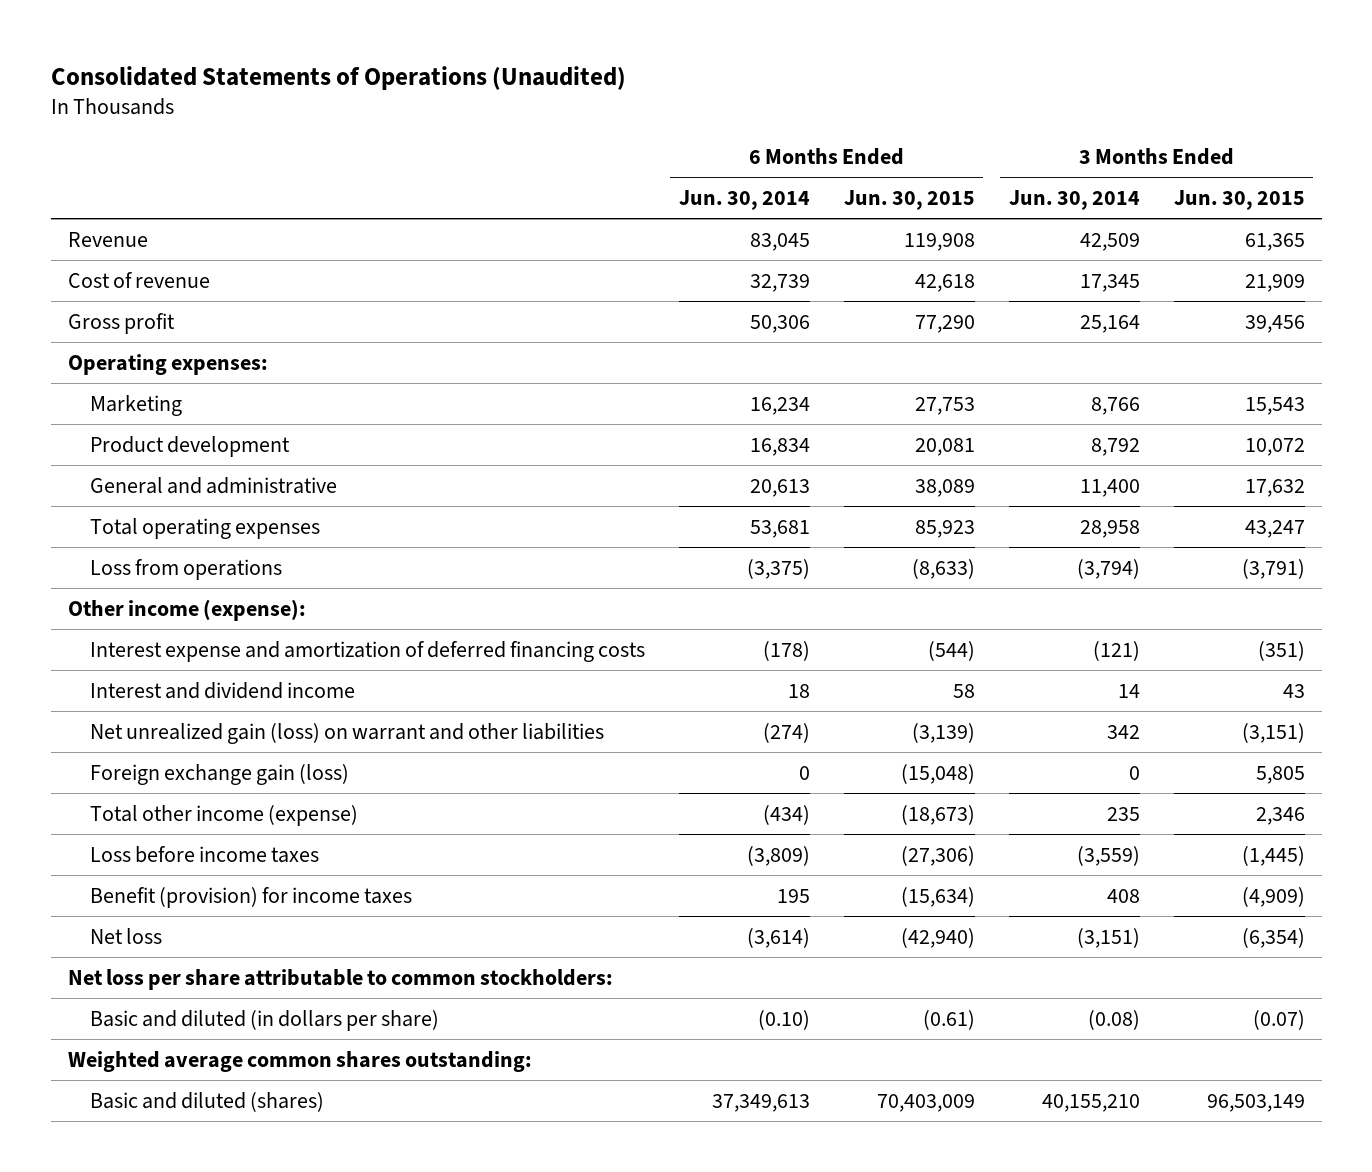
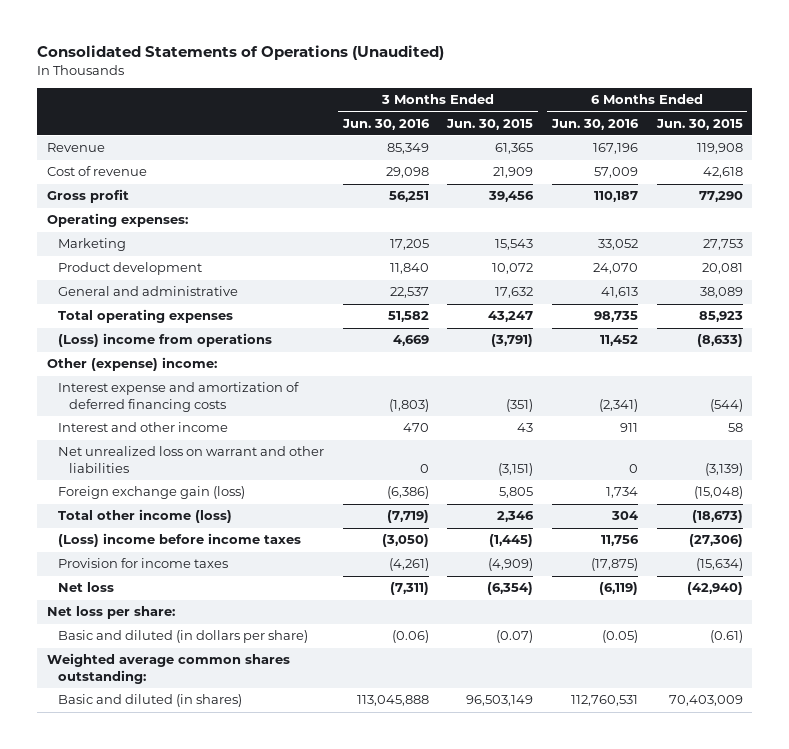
[678,190,810,211] Jun. 30, 2014 -> none
[1008,190,1140,211] Jun. 30, 2014 -> none
none -> [341,118,430,130] Jun. 30, 2016
none -> [550,118,639,130] Jun. 30, 2016
[90,558,283,580] Loss from operations -> [57,333,272,348] (Loss) income from operations
[67,598,306,621] Other income (expense): -> [46,357,217,372] Other (expense) income:
[90,681,356,699] Interest and dividend income -> [57,422,228,433] Interest and other income
[90,722,605,744] Net unrealized gain (loss) on warrant and other liabilities -> [57,446,324,473] Net unrealized loss on warrant and other liabilities
[90,804,359,826] Total other income (expense) -> [57,509,232,524] Total other income (loss)
[90,845,320,863] Loss before income taxes -> [57,533,301,548] (Loss) income before income taxes
[90,886,413,908] Benefit (provision) for income taxes -> [57,558,228,569] Provision for income taxes
[67,968,613,990] Net loss per share attributable to common stockholders: -> [46,606,175,620] Net loss per share:
[90,1091,325,1112] Basic and diluted (shares) -> [57,694,242,708] Basic and diluted (in shares)

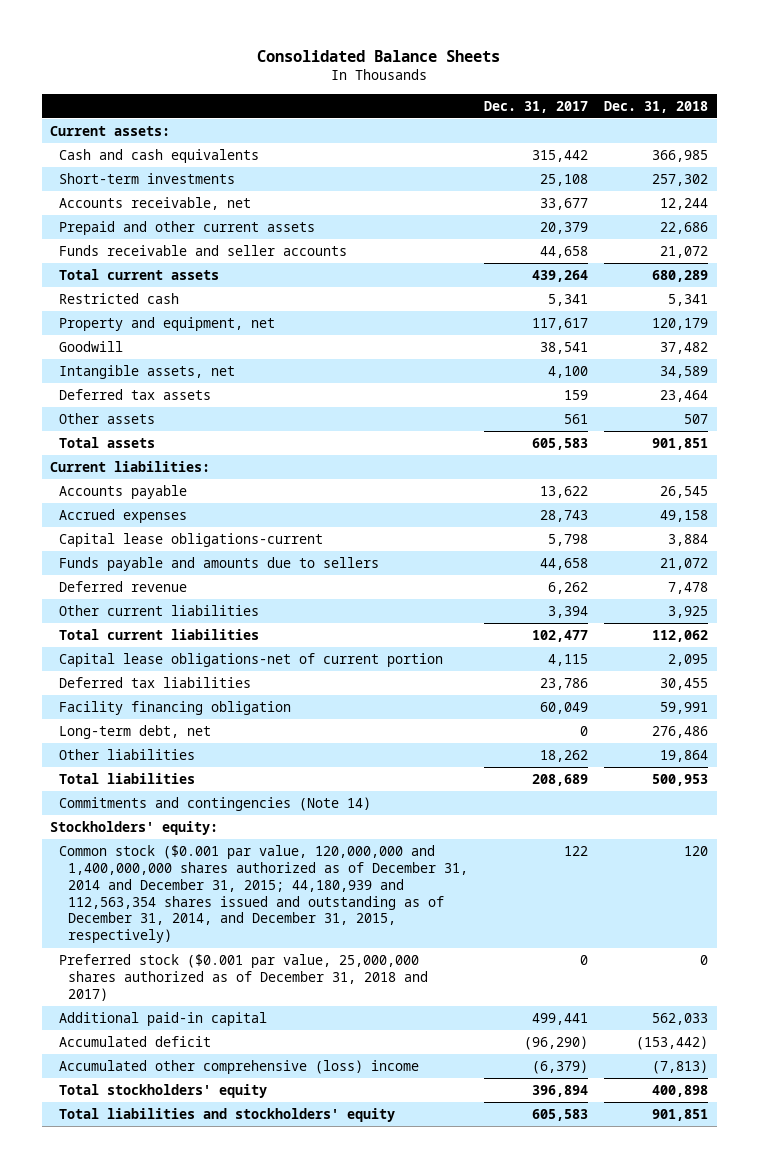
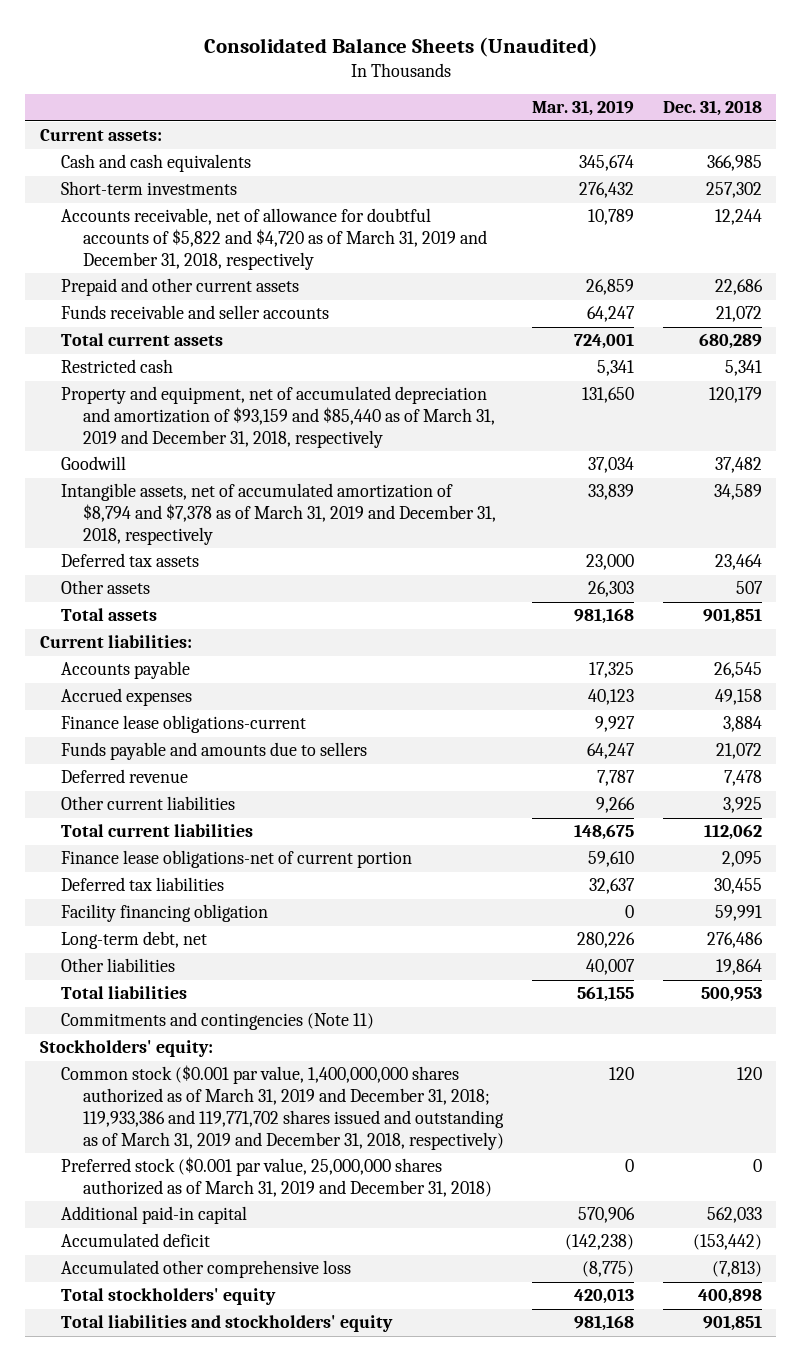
[257,50,501,63] Consolidated Balance Sheets -> [203,36,598,57] Consolidated Balance Sheets (Unaudited)
[484,100,589,113] Dec. 31, 2017 -> none
none -> [532,100,635,117] Mar. 31, 2019
[58,196,251,210] Accounts receivable, net -> [61,208,487,271] Accounts receivable, net of allowance for doubtful accounts of $5,822 and $4,720 as of March 31, 2019 and December 31, 2018, respectively
[58,316,275,331] Property and equipment, net -> [61,386,495,449] Property and equipment, net of accumulated depreciation and amortization of $93,159 and $85,440 as of March 31, 2019 and December 31, 2018, respectively
[58,364,235,379] Intangible assets, net -> [61,483,496,546] Intangible assets, net of accumulated amortization of $8,794 and $7,378 as of March 31, 2019 and December 31, 2018, respectively
[58,532,323,547] Capital lease obligations-current -> [61,715,307,734] Finance lease obligations-current
[58,652,443,667] Capital lease obligations-net of current portion -> [61,850,413,869] Finance lease obligations-net of current portion
[58,796,371,811] Commitments and contingencies (Note 14) -> [61,1012,375,1031] Commitments and contingencies (Note 11)
[58,844,469,944] Common stock ($0.001 par value, 120,000,000 and 1,400,000,000 shares authorized as of December 31, 2014 and December 31, 2015; 44,180,939 and 112,563,354 shares issued and outstanding as of December 31, 2014, and December 31, 2015, respectively) -> [61,1065,504,1151] Common stock ($0.001 par value, 1,400,000,000 shares authorized as of March 31, 2019 and December 31, 2018; 119,933,386 and 119,771,702 shares issued and outstanding as of March 31, 2019 and December 31, 2018, respectively)
[58,953,429,1001] Preferred stock ($0.001 par value, 25,000,000 shares authorized as of December 31, 2018 and 2017) -> [61,1157,492,1198] Preferred stock ($0.001 par value, 25,000,000 shares authorized as of March 31, 2019 and December 31, 2018)
[58,1059,419,1074] Accumulated other comprehensive (loss) income -> [61,1260,352,1279] Accumulated other comprehensive loss

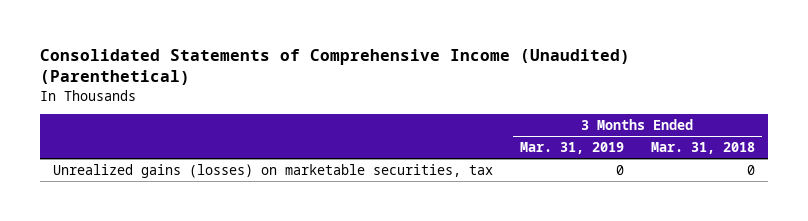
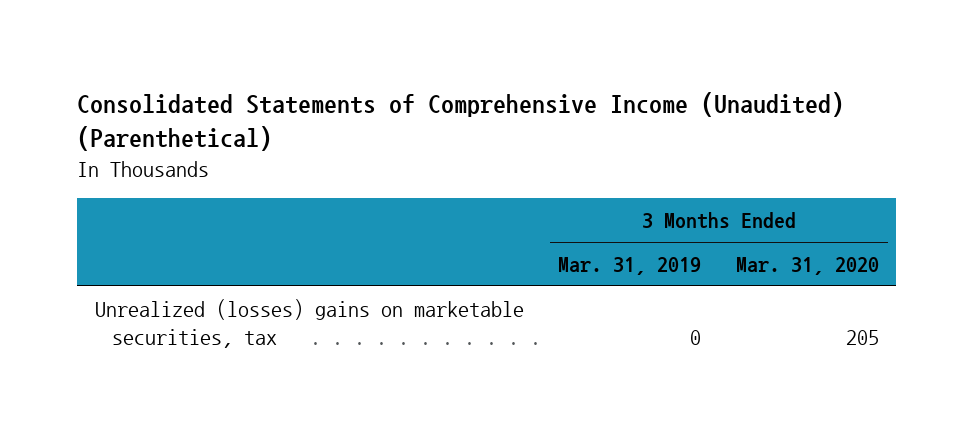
[650,142,755,155] Mar. 31, 2018 -> none
none -> [735,256,879,275] Mar. 31, 2020
[53,163,494,178] Unrealized gains (losses) on marketable securities, tax -> [94,298,524,348] Unrealized (losses) gains on marketable securities, tax

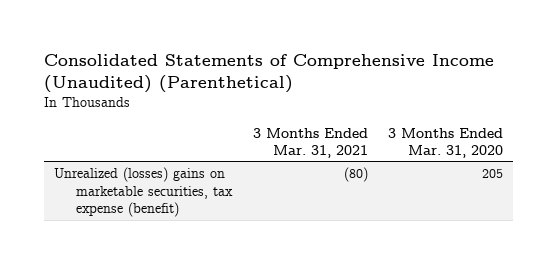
[558,256,702,275] Mar. 31, 2019 -> none
none -> [252,127,368,159] 3 Months Ended Mar. 31, 2021
[94,298,524,348] Unrealized (losses) gains on marketable securities, tax -> [54,167,234,218] Unrealized (losses) gains on marketable securities, tax expense (benefit)

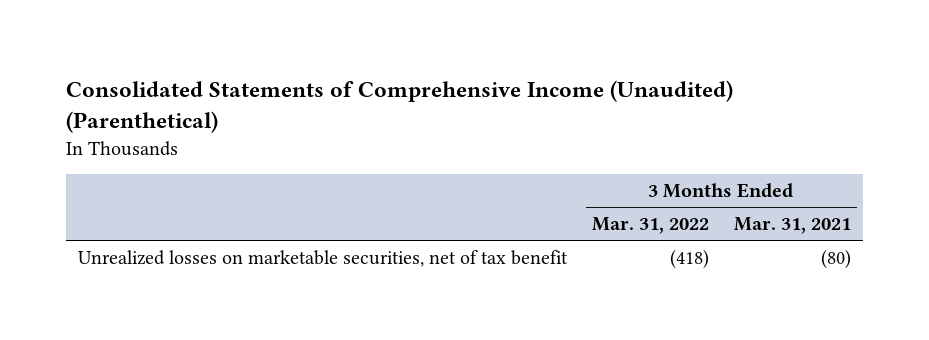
[388,127,504,159] 3 Months Ended Mar. 31, 2020 -> none
none -> [591,217,709,235] Mar. 31, 2022
[54,167,234,218] Unrealized (losses) gains on marketable securities, tax expense (benefit) -> [78,249,569,267] Unrealized losses on marketable securities, net of tax benefit

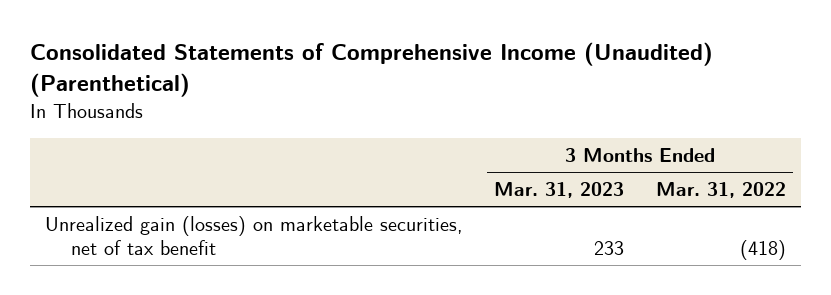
[733,217,851,235] Mar. 31, 2021 -> none
none -> [494,182,625,199] Mar. 31, 2023
[78,249,569,267] Unrealized losses on marketable securities, net of tax benefit -> [45,216,464,256] Unrealized gain (losses) on marketable securities, net of tax benefit

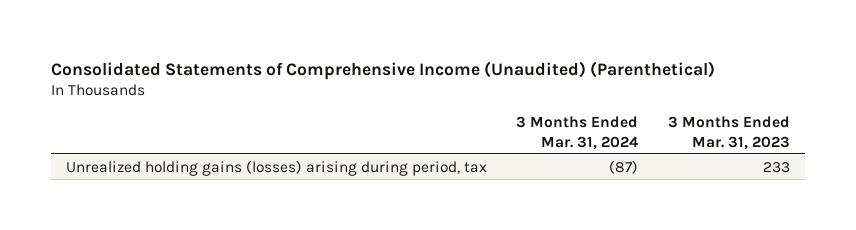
[655,182,786,199] Mar. 31, 2022 -> none
none -> [516,116,639,150] 3 Months Ended Mar. 31, 2024
[45,216,464,256] Unrealized gain (losses) on marketable securities, net of tax benefit -> [65,159,487,176] Unrealized holding gains (losses) arising during period, tax

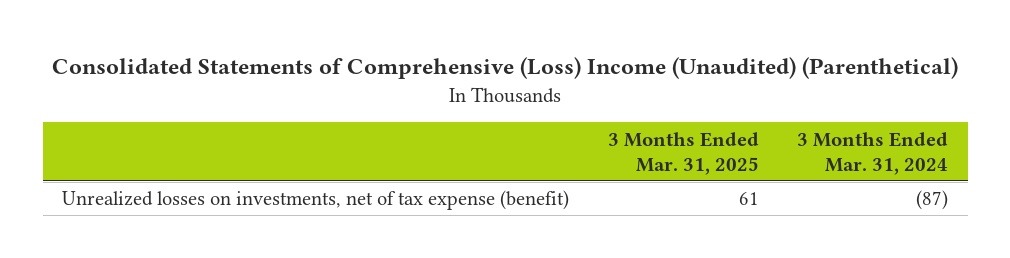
[50,60,715,80] Consolidated Statements of Comprehensive Income (Unaudited) (Parenthetical) -> [52,57,959,80] Consolidated Statements of Comprehensive (Loss) Income (Unaudited) (Parenthetical)
[668,116,791,150] 3 Months Ended Mar. 31, 2023 -> none
none -> [607,131,759,176] 3 Months Ended Mar. 31, 2025
[65,159,487,176] Unrealized holding gains (losses) arising during period, tax -> [62,190,570,211] Unrealized losses on investments, net of tax expense (benefit)

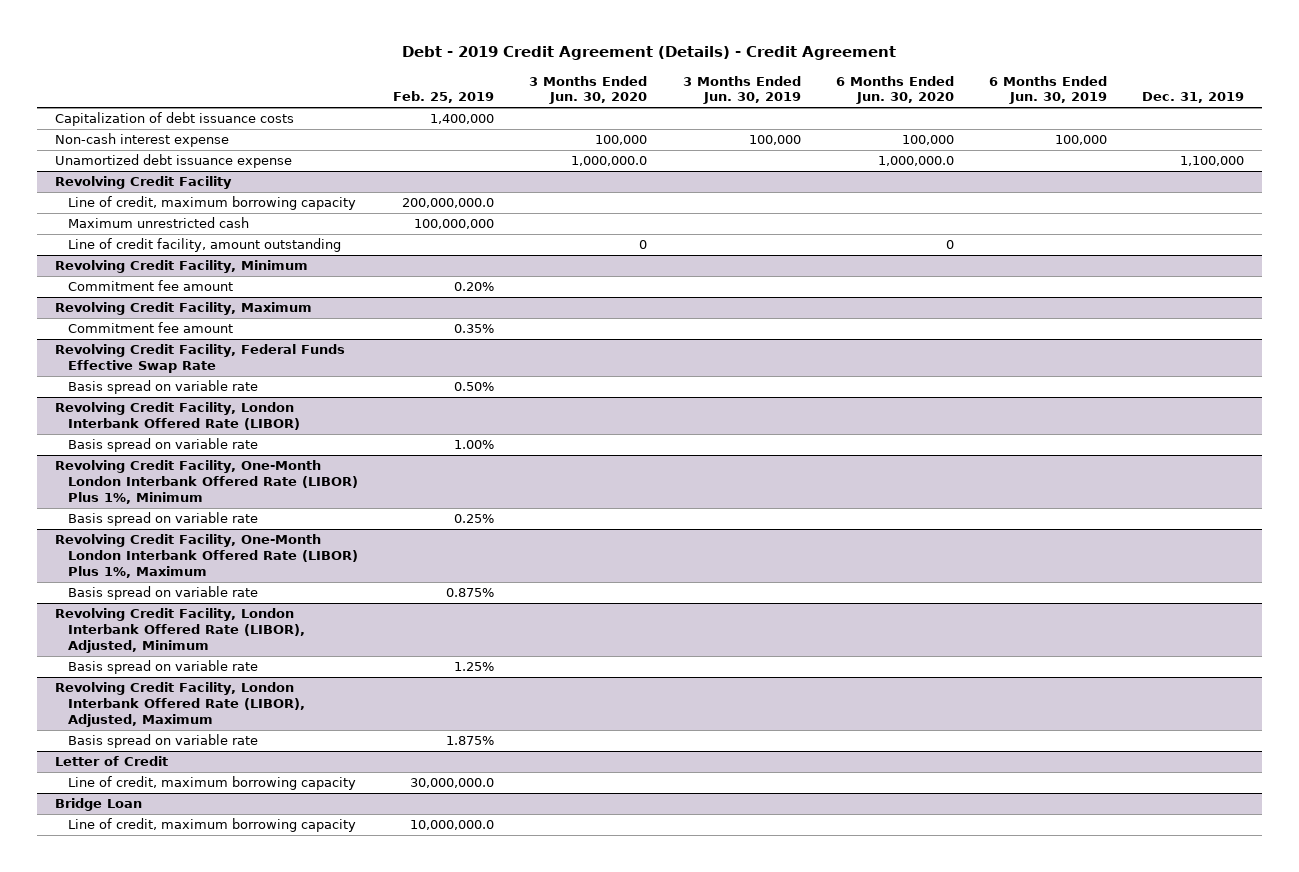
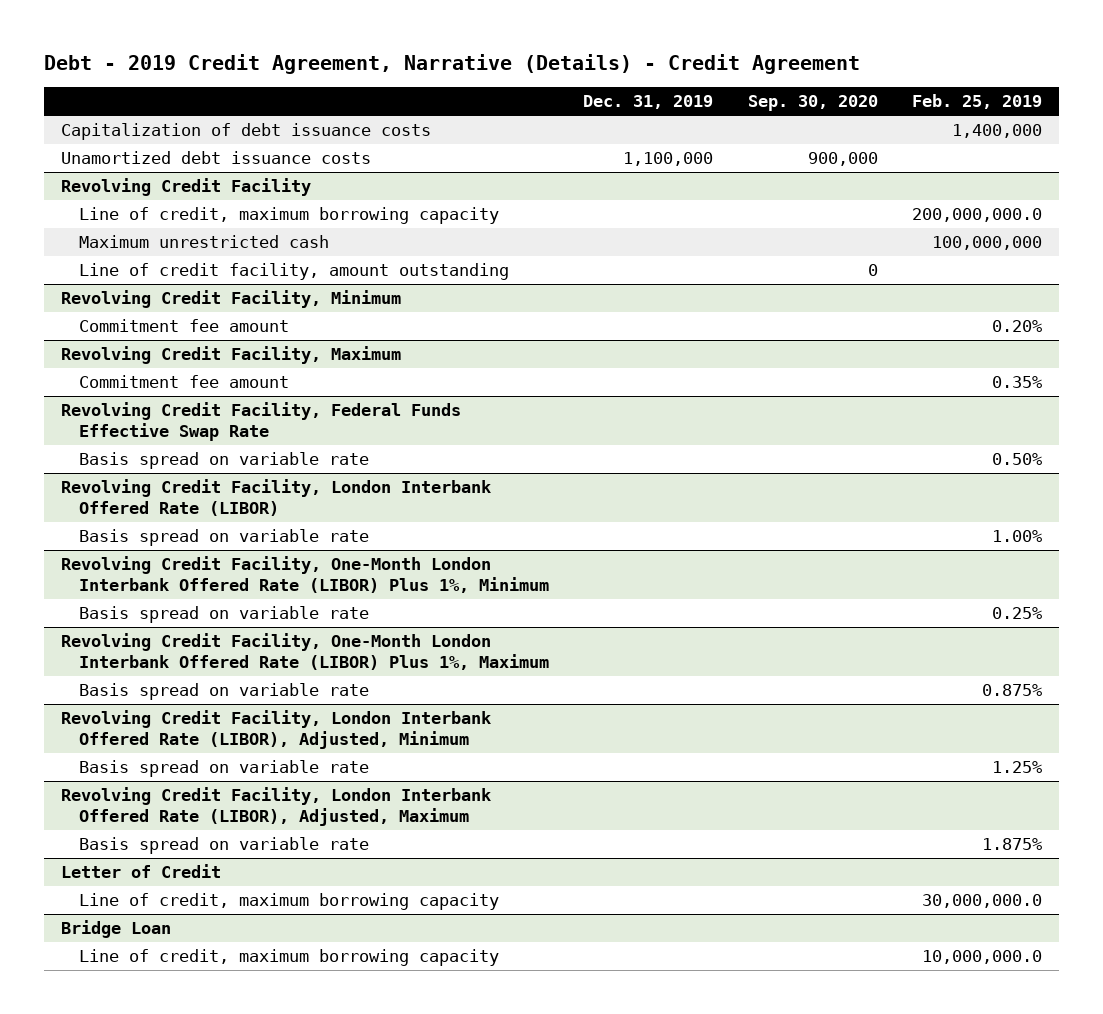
[402,46,897,61] Debt - 2019 Credit Agreement (Details) - Credit Agreement -> [44,54,861,75] Debt - 2019 Credit Agreement, Narrative (Details) - Credit Agreement
[529,75,648,105] 3 Months Ended Jun. 30, 2020 -> none
[682,75,801,105] 3 Months Ended Jun. 30, 2019 -> none
[835,75,954,105] 6 Months Ended Jun. 30, 2020 -> none
[988,75,1107,105] 6 Months Ended Jun. 30, 2019 -> none
none -> [747,95,878,112] Sep. 30, 2020
[54,133,229,148] Non-cash interest expense -> none
[54,154,292,169] Unamortized debt issuance expense -> [61,150,372,164] Unamortized debt issuance costs

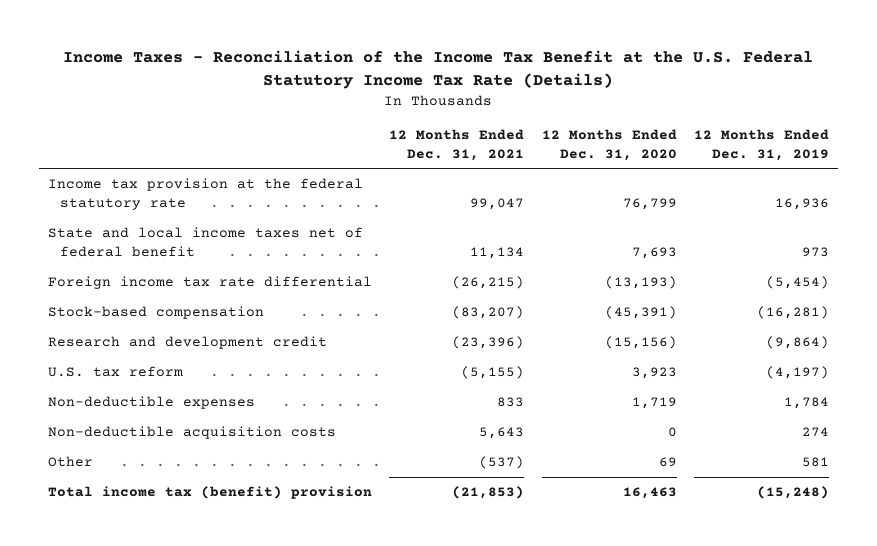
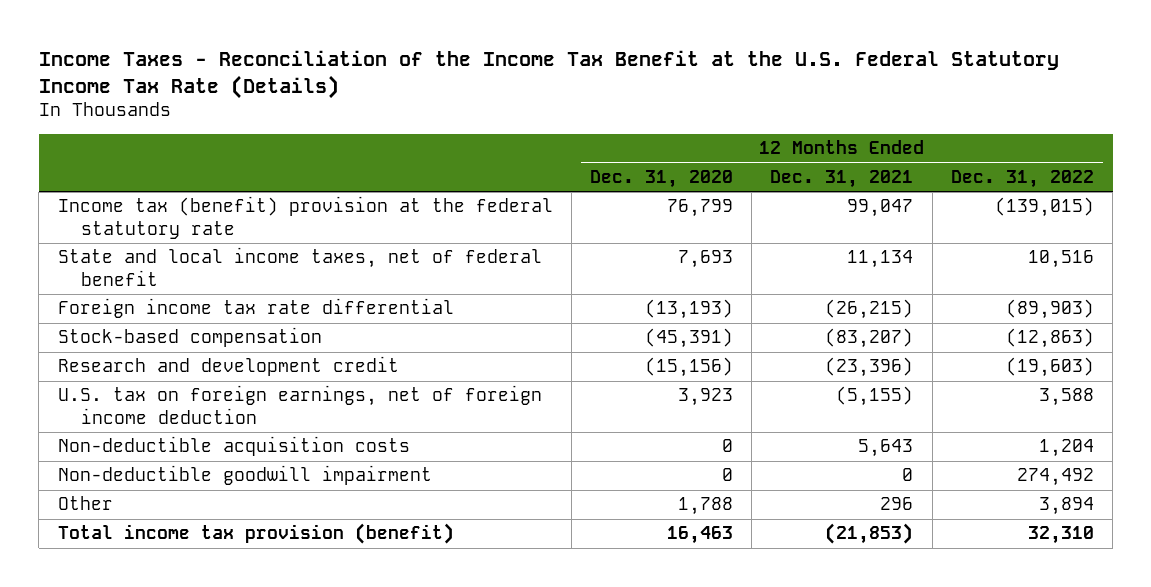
[694,128,830,161] 12 Months Ended Dec. 31, 2019 -> none
none -> [950,169,1094,188] Dec. 31, 2022
[47,178,363,211] Income tax provision at the federal statutory rate -> [57,196,553,239] Income tax (benefit) provision at the federal statutory rate
[47,227,363,258] State and local income taxes net of federal benefit -> [57,247,542,286] State and local income taxes, net of federal benefit
[47,396,255,410] Non-deductible expenses -> none
[47,366,183,378] U.S. tax reform -> [57,385,542,424] U.S. tax on foreign earnings, net of foreign income deduction
none -> [57,465,432,486] Non-deductible goodwill impairment
[479,456,525,470] (537) -> [880,497,914,511] 296
[658,457,677,468] 69 -> [678,497,734,516] 1,788
[47,486,372,500] Total income tax (benefit) provision -> [57,523,454,545] Total income tax provision (benefit)

